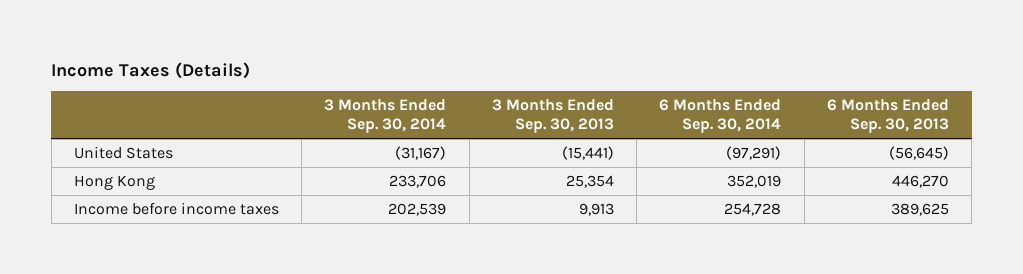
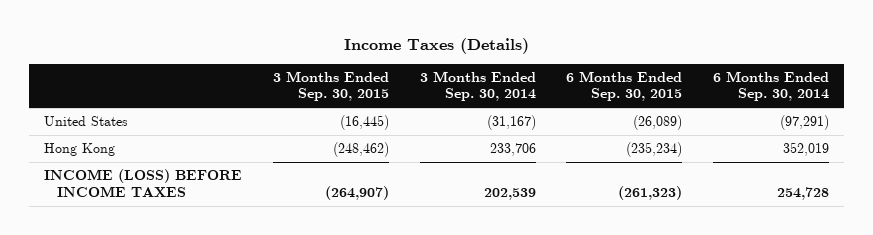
[491,99,614,134] 3 Months Ended Sep. 30, 2013 -> none
[826,99,949,134] 6 Months Ended Sep. 30, 2013 -> none
none -> [272,70,389,102] 3 Months Ended Sep. 30, 2015
none -> [566,70,683,102] 6 Months Ended Sep. 30, 2015
[73,201,279,215] Income before income taxes -> [44,169,243,197] INCOME (LOSS) BEFORE INCOME TAXES

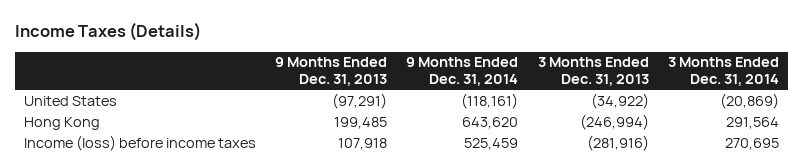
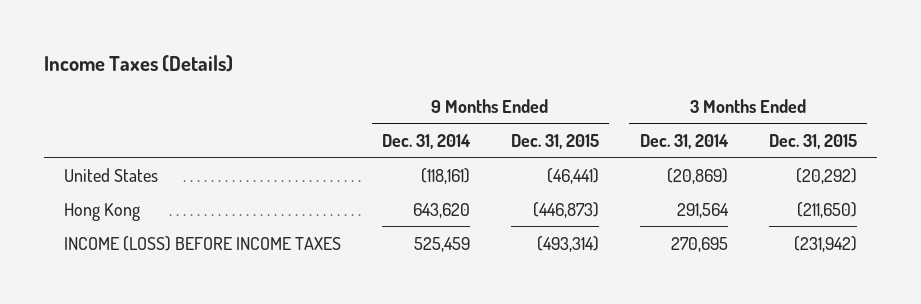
[275,57,388,87] 9 Months Ended Dec. 31, 2013 -> none
[537,57,649,87] 3 Months Ended Dec. 31, 2013 -> none
none -> [510,133,599,149] Dec. 31, 2015
none -> [768,133,857,149] Dec. 31, 2015
[24,134,257,151] Income (loss) before income taxes -> [64,235,342,251] INCOME (LOSS) BEFORE INCOME TAXES

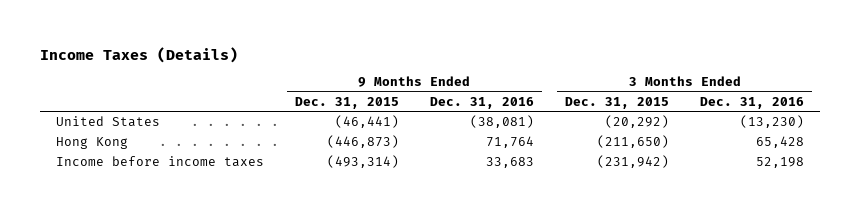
[381,133,471,149] Dec. 31, 2014 -> none
[639,133,729,149] Dec. 31, 2014 -> none
none -> [429,96,534,109] Dec. 31, 2016
none -> [700,96,805,109] Dec. 31, 2016
[64,235,342,251] INCOME (LOSS) BEFORE INCOME TAXES -> [55,156,264,168] Income before income taxes

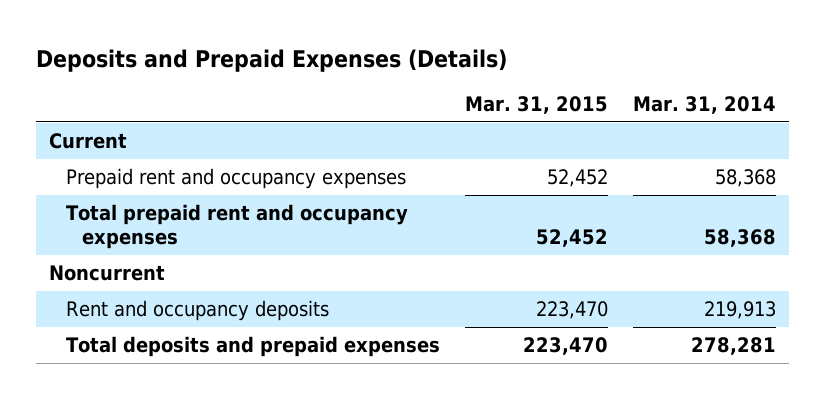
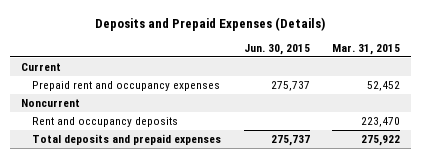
[633,96,777,115] Mar. 31, 2014 -> none
none -> [243,44,310,56] Jun. 30, 2015
[65,203,408,249] Total prepaid rent and occupancy expenses -> none
[522,336,608,355] 223,470 -> [360,135,400,147] 275,922

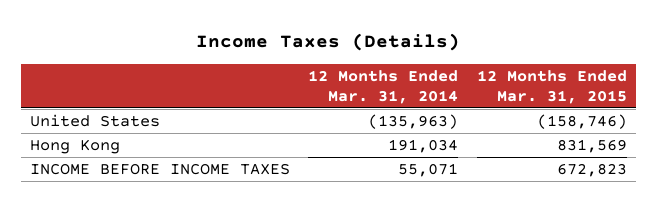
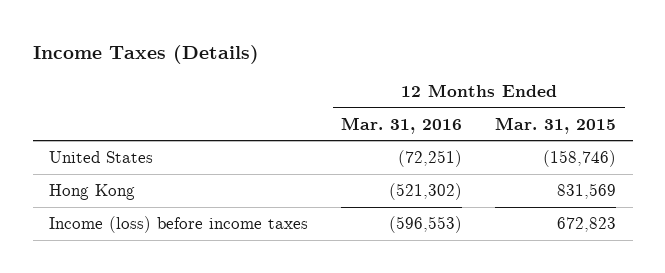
[308,69,459,104] 12 Months Ended Mar. 31, 2014 -> none
none -> [341,116,463,134] Mar. 31, 2016
[29,163,290,176] INCOME BEFORE INCOME TAXES -> [49,216,309,234] Income (loss) before income taxes

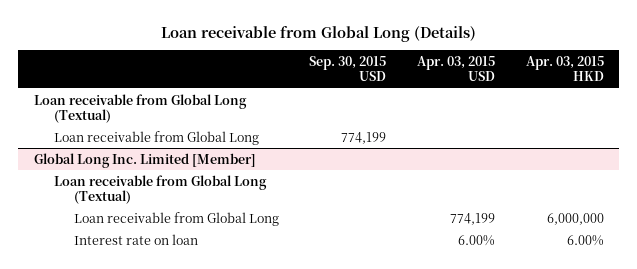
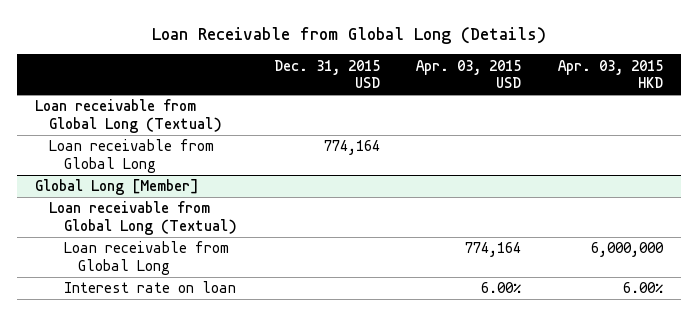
[160,25,476,42] Loan receivable from Global Long (Details) -> [151,26,546,44] Loan Receivable from Global Long (Details)
[309,55,387,82] Sep. 30, 2015 USD -> none
none -> [273,59,380,89] Dec. 31, 2015 USD
[33,152,256,168] Global Long Inc. Limited [Member] -> [35,179,200,196] Global Long [Member]
[450,212,496,225] 774,199 -> [465,242,522,258] 774,164

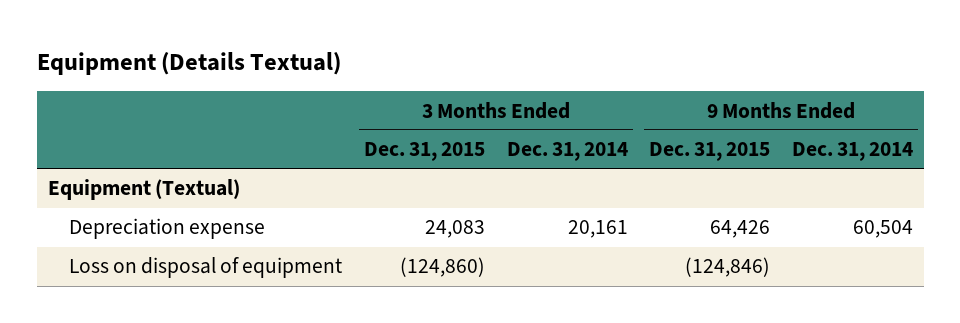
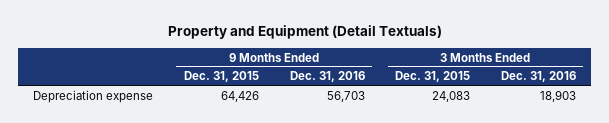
[36,51,341,75] Equipment (Details Textual) -> [167,25,442,40] Property and Equipment (Detail Textuals)
[506,142,628,162] Dec. 31, 2014 -> none
[791,142,913,162] Dec. 31, 2014 -> none
none -> [289,71,365,83] Dec. 31, 2016
none -> [500,71,576,83] Dec. 31, 2016
[47,179,240,201] Equipment (Textual) -> none
[69,257,343,279] Loss on disposal of equipment -> none

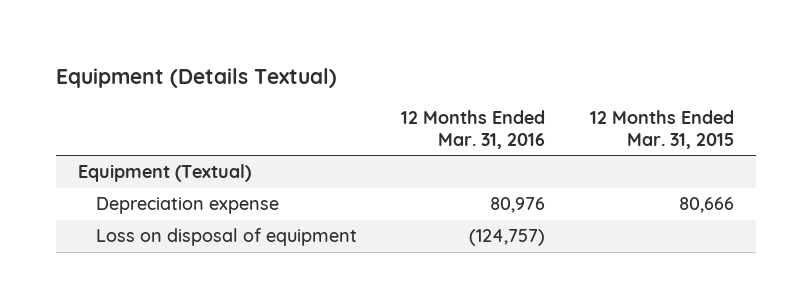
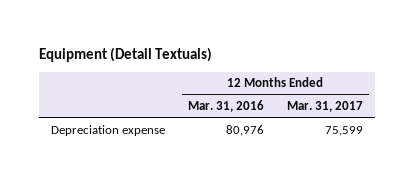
[55,67,337,88] Equipment (Details Textual) -> [38,47,212,63] Equipment (Detail Textuals)
[589,110,734,149] 12 Months Ended Mar. 31, 2015 -> none
none -> [287,101,364,113] Mar. 31, 2017
[77,164,251,183] Equipment (Textual) -> none
[95,228,357,247] Loss on disposal of equipment -> none

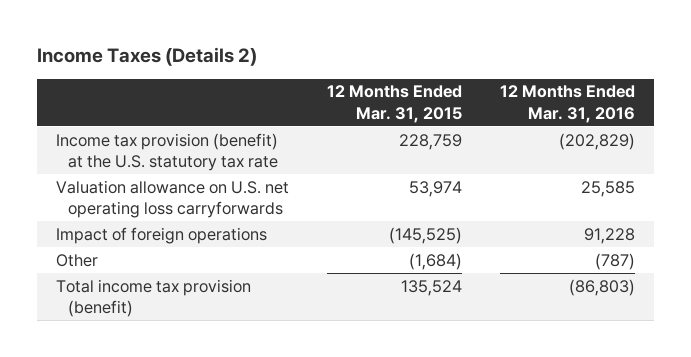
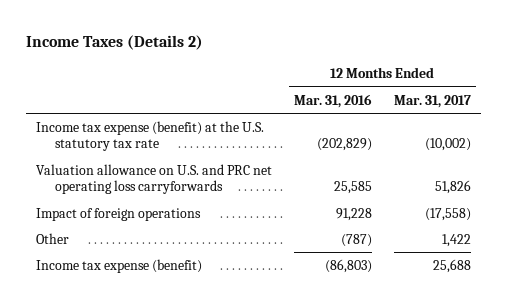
[326,85,462,123] 12 Months Ended Mar. 31, 2015 -> none
none -> [393,94,471,108] Mar. 31, 2017
[55,132,278,172] Income tax provision (benefit) at the U.S. statutory tax rate -> [36,120,265,152] Income tax expense (benefit) at the U.S. statutory tax rate
[55,179,289,219] Valuation allowance on U.S. net operating loss carryforwards -> [36,163,273,195] Valuation allowance on U.S. and PRC net operating loss carryforwards
[55,278,251,318] Total income tax provision (benefit) -> [36,258,203,273] Income tax expense (benefit)

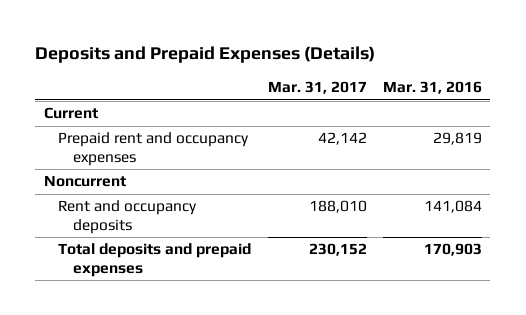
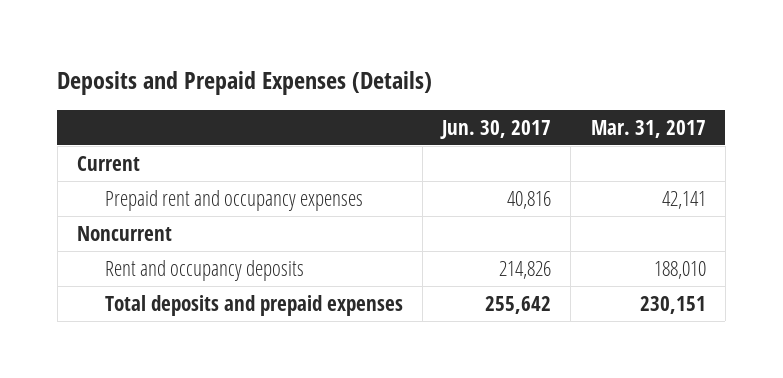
[383,81,483,95] Mar. 31, 2016 -> none
none -> [440,119,552,139] Jun. 30, 2017
[317,132,367,146] 42,142 -> [661,190,706,209] 42,141
[308,243,367,257] 230,152 -> [639,295,706,314] 230,151

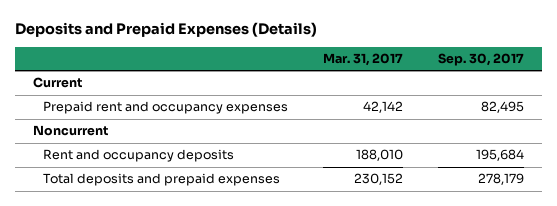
[440,119,552,139] Jun. 30, 2017 -> none
none -> [438,53,525,67] Sep. 30, 2017
[661,190,706,209] 42,141 -> [363,101,404,114] 42,142
[639,295,706,314] 230,151 -> [354,173,404,186] 230,152

